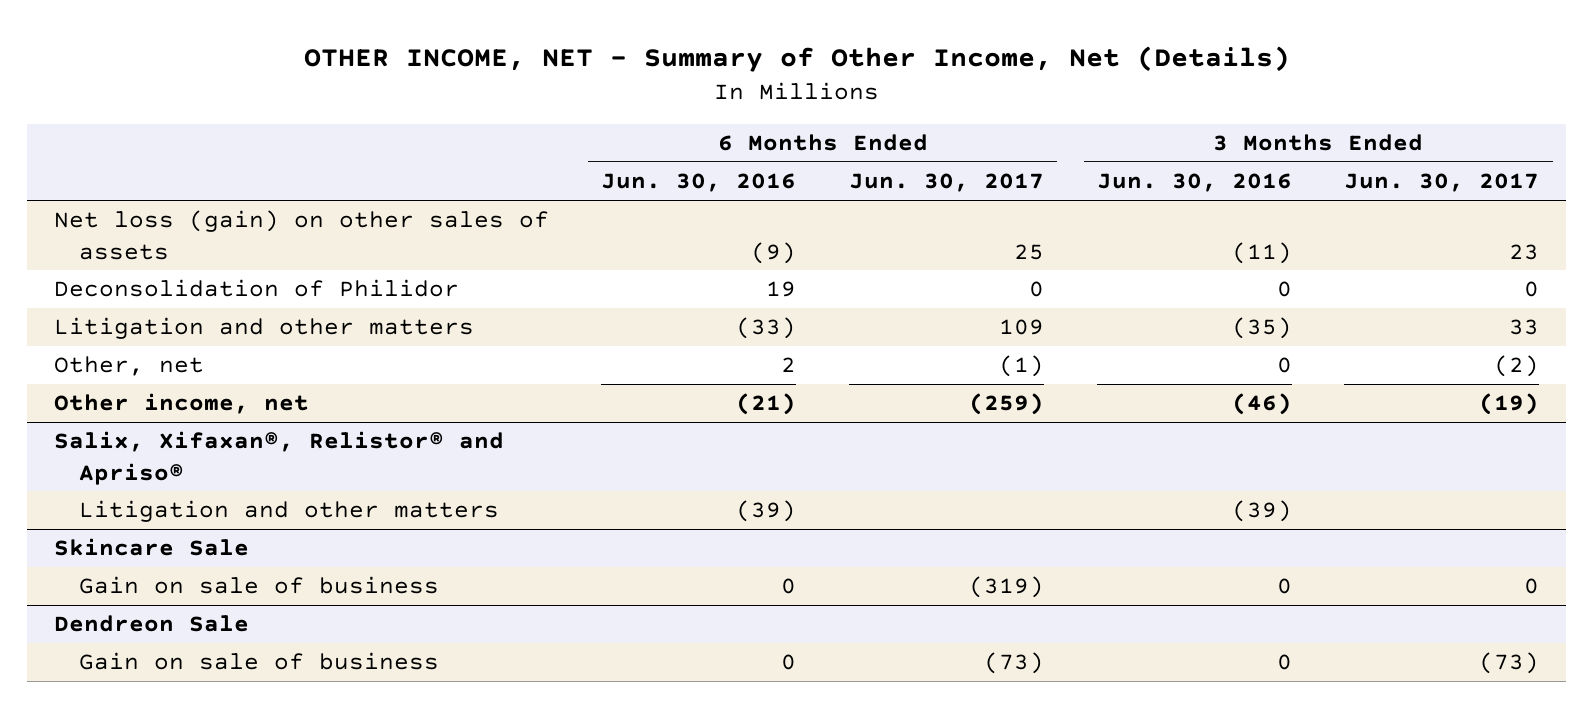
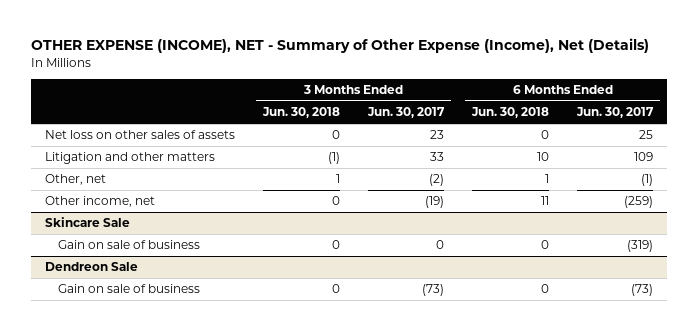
[303,45,1290,72] OTHER INCOME, NET - Summary of Other Income, Net (Details) -> [31,38,650,54] OTHER EXPENSE (INCOME), NET - Summary of Other Expense (Income), Net (Details)
[601,173,797,193] Jun. 30, 2016 -> none
[1096,173,1292,193] Jun. 30, 2016 -> none
none -> [262,107,341,119] Jun. 30, 2018
none -> [471,107,550,119] Jun. 30, 2018
[53,279,459,298] Deconsolidation of Philidor -> none
[53,210,549,260] Net loss (gain) on other sales of assets -> [45,130,236,140] Net loss on other sales of assets
[53,431,504,485] Salix, Xifaxan®, Relistor® and Apriso® -> none
[79,500,500,523] Litigation and other matters -> none

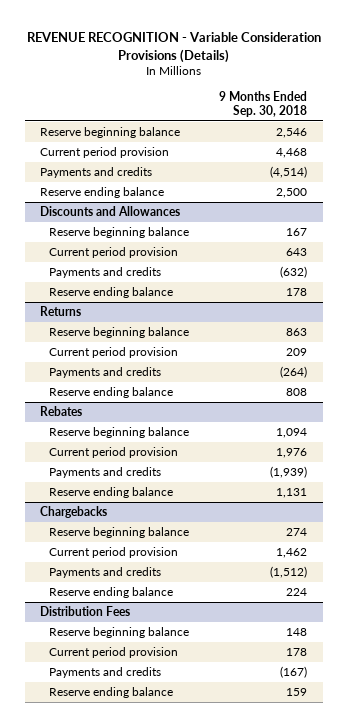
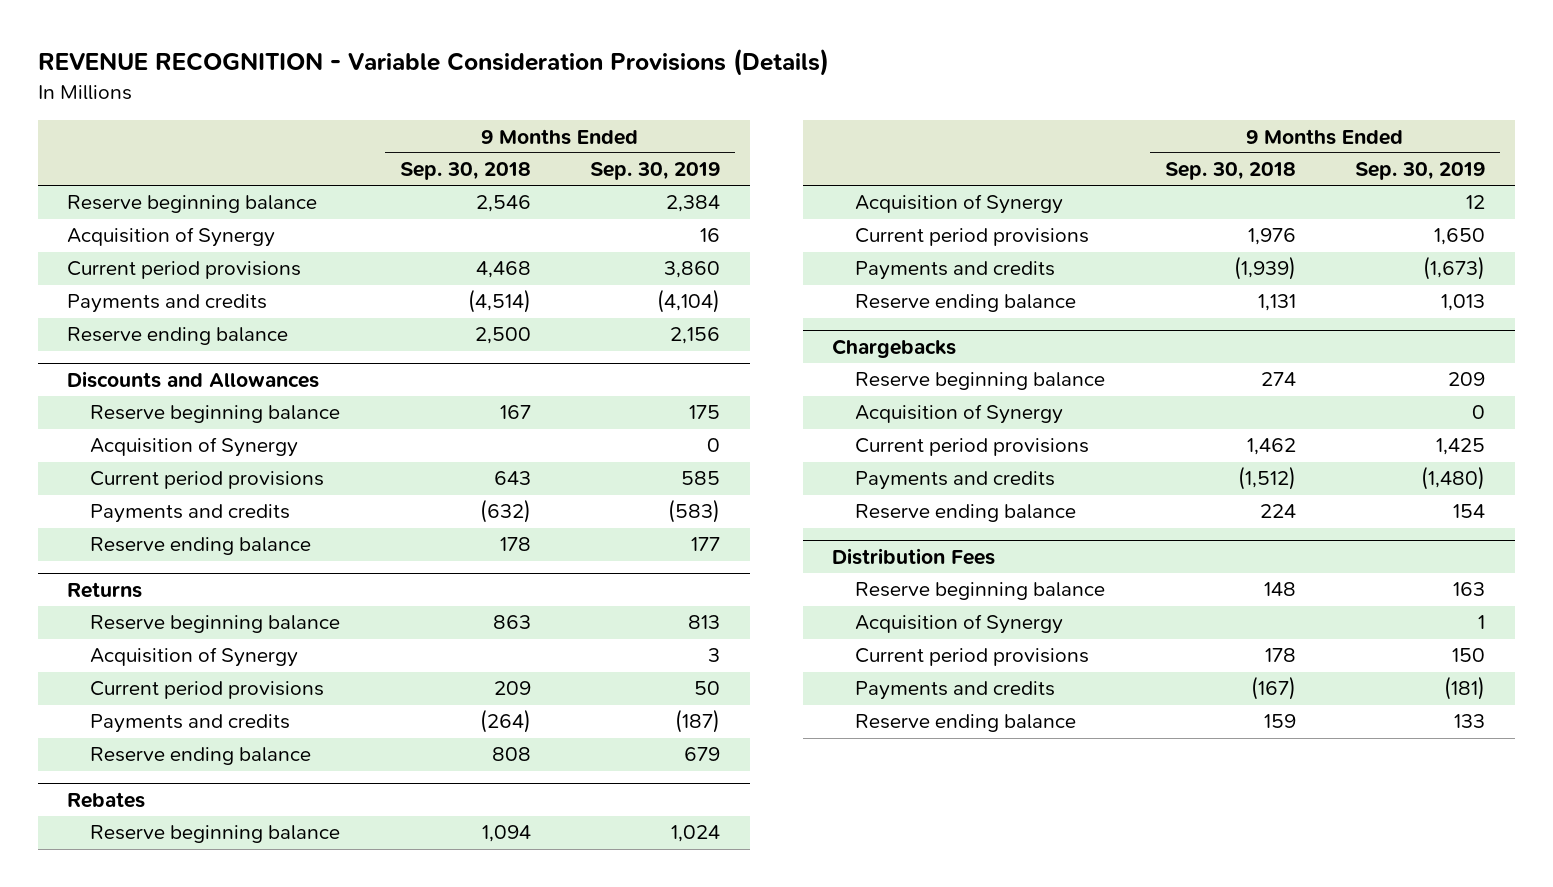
none -> [590,162,721,181] Sep. 30, 2019
none -> [67,227,276,248] Acquisition of Synergy
[39,147,169,159] Current period provision -> [67,261,302,280] Current period provisions
none -> [90,437,299,458] Acquisition of Synergy
[48,247,178,259] Current period provision -> [90,471,325,490] Current period provisions
none -> [90,647,299,668] Acquisition of Synergy
[48,347,178,359] Current period provision -> [90,681,325,700] Current period provisions
none -> [855,194,1064,215] Acquisition of Synergy
[48,447,178,459] Current period provision -> [855,228,1090,247] Current period provisions
none -> [855,404,1064,425] Acquisition of Synergy
[48,547,178,559] Current period provision -> [855,438,1090,457] Current period provisions
none -> [855,614,1064,635] Acquisition of Synergy
[48,647,178,659] Current period provision -> [855,648,1090,667] Current period provisions

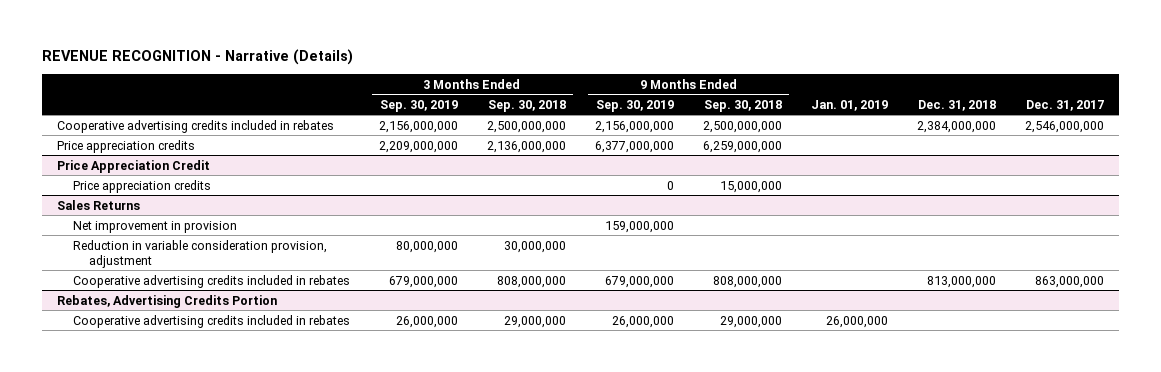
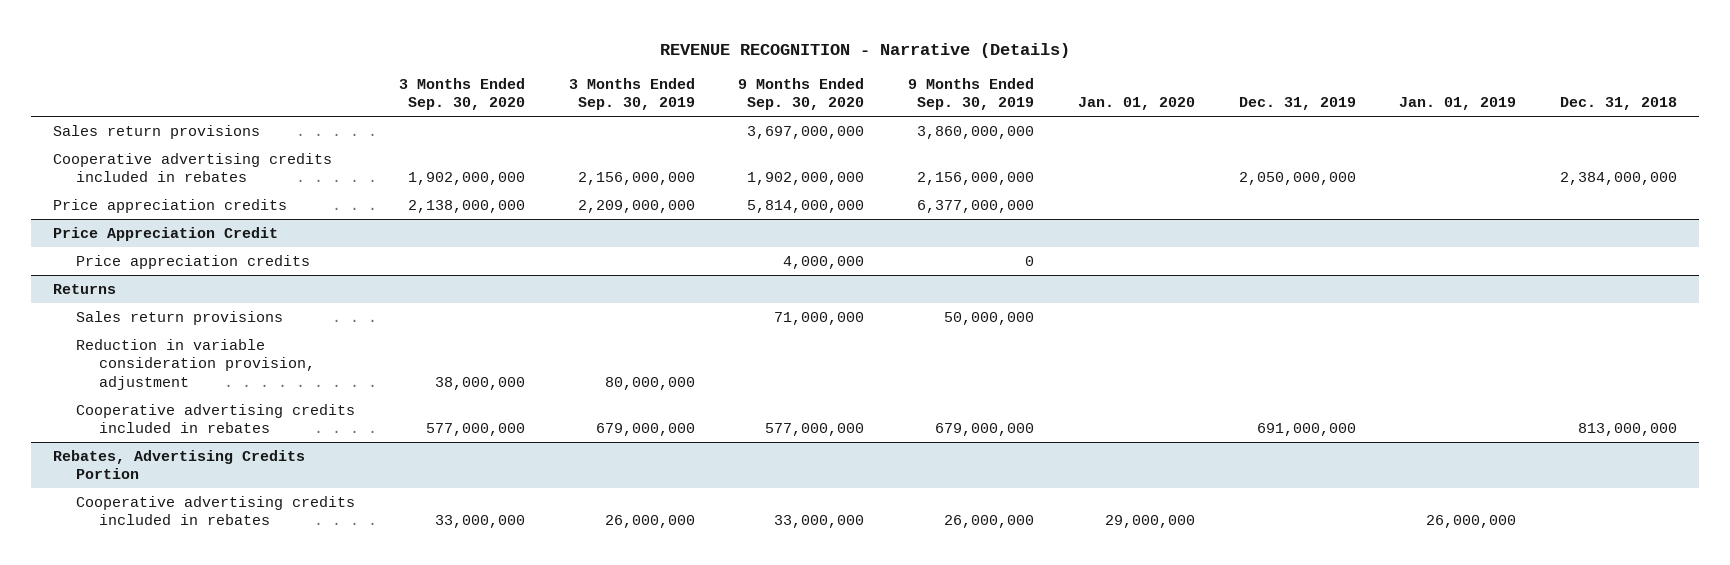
[487,99,566,112] Sep. 30, 2018 -> none
[704,99,783,112] Sep. 30, 2018 -> none
[1026,99,1105,111] Dec. 31, 2017 -> none
none -> [399,77,526,111] 3 Months Ended Sep. 30, 2020
none -> [738,77,865,111] 9 Months Ended Sep. 30, 2020
none -> [1077,97,1195,111] Jan. 01, 2020
none -> [1238,97,1356,111] Dec. 31, 2019
none -> [53,124,261,139] Sales return provisions
[72,220,237,233] Net improvement in provision -> none
[56,199,140,210] Sales Returns -> [53,283,117,294] Returns
none -> [76,310,284,325] Sales return provisions

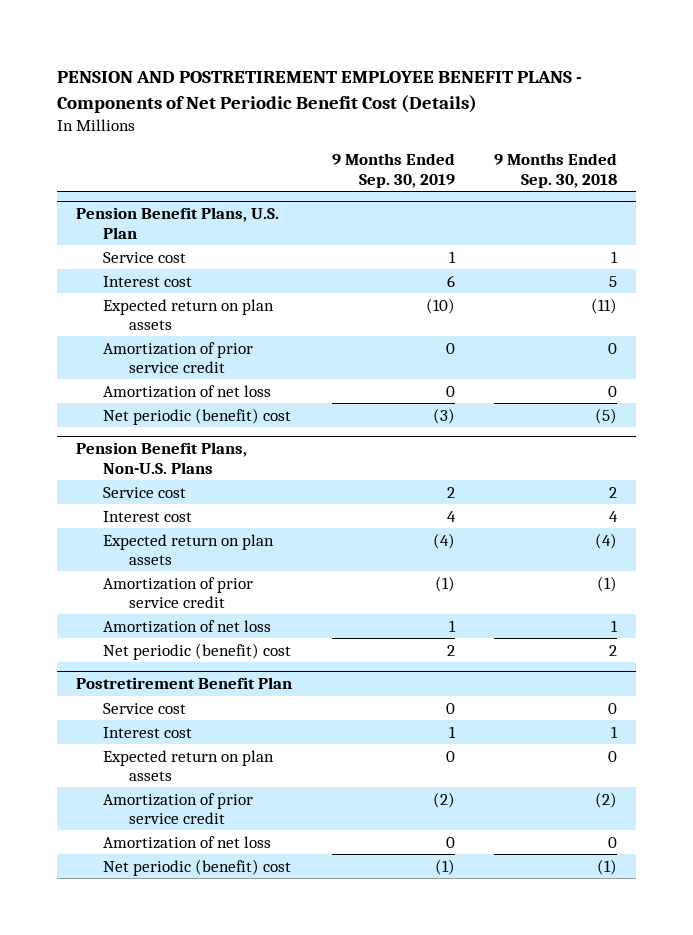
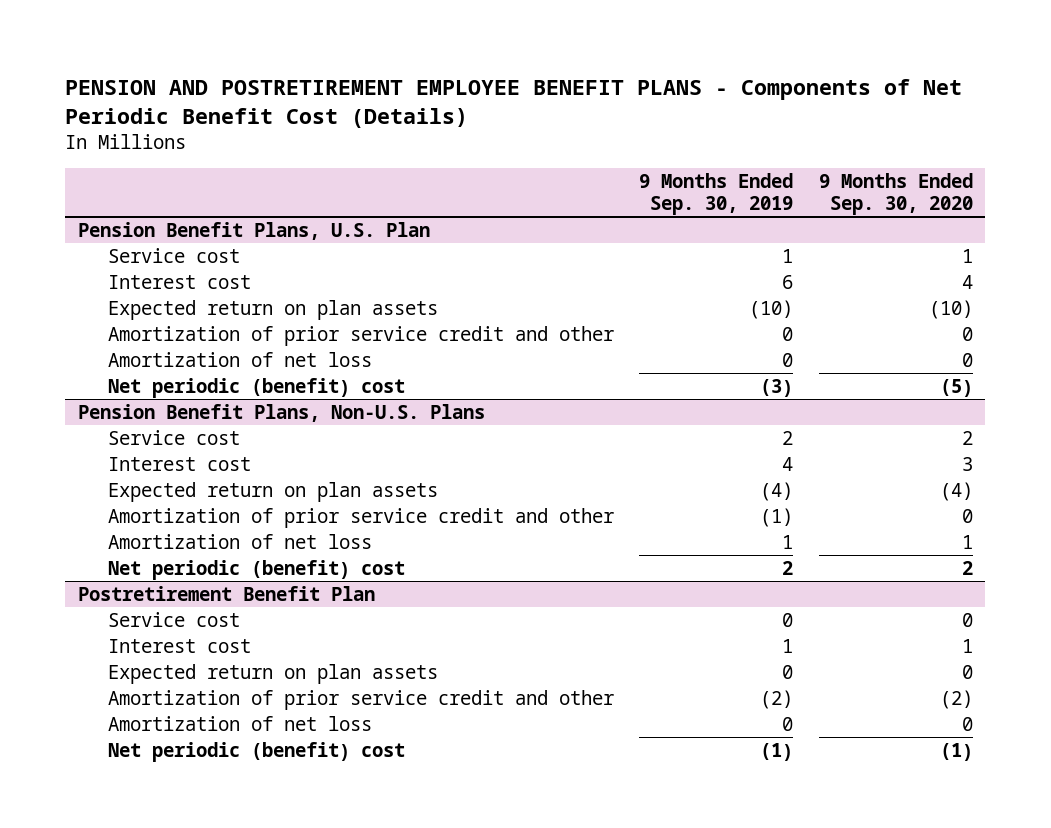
[493,153,617,188] 9 Months Ended Sep. 30, 2018 -> none
none -> [818,172,973,215] 9 Months Ended Sep. 30, 2020
[102,341,253,374] Amortization of prior service credit -> [108,325,615,346] Amortization of prior service credit and other
[102,576,253,609] Amortization of prior service credit -> [108,507,615,528] Amortization of prior service credit and other
[102,792,253,825] Amortization of prior service credit -> [108,689,615,710] Amortization of prior service credit and other

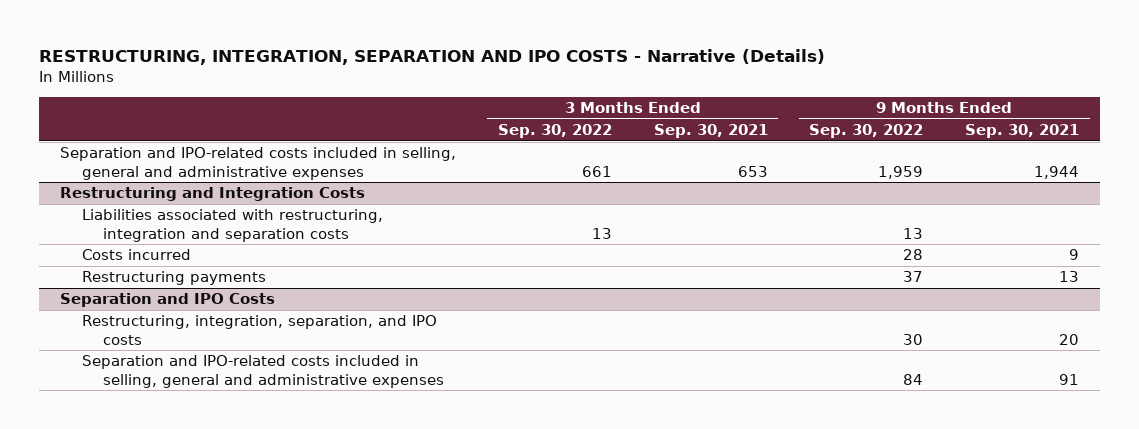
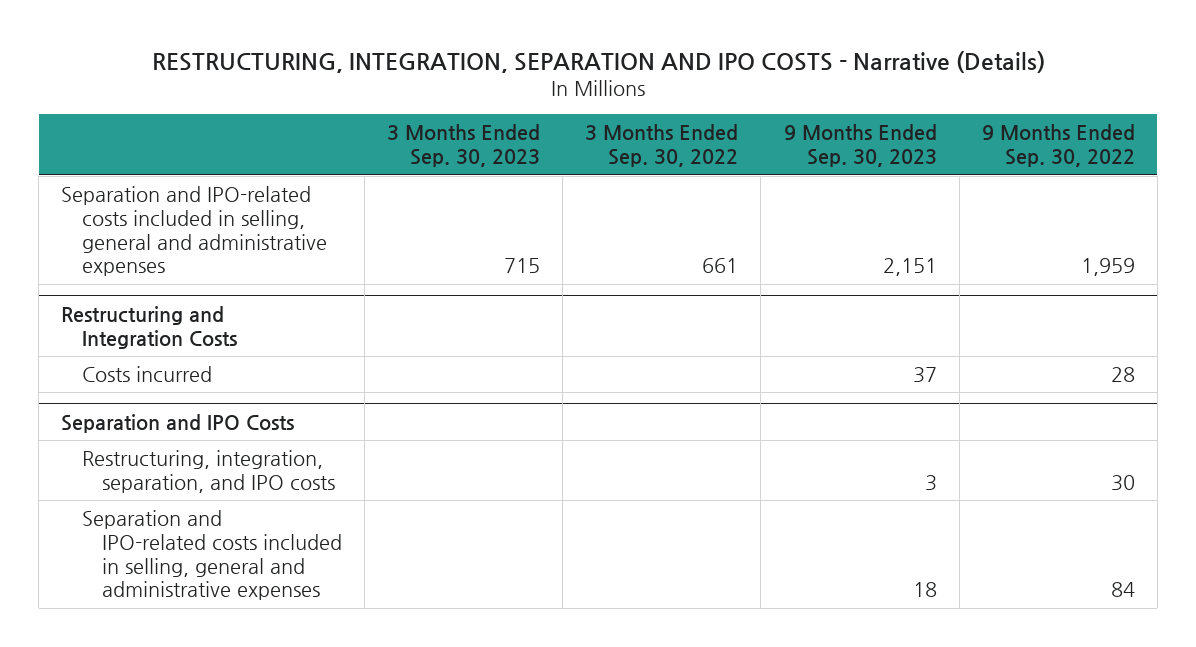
[653,124,768,139] Sep. 30, 2021 -> none
[965,124,1080,139] Sep. 30, 2021 -> none
none -> [387,124,541,168] 3 Months Ended Sep. 30, 2023
none -> [783,124,937,168] 9 Months Ended Sep. 30, 2023
[81,209,383,242] Liabilities associated with restructuring, integration and separation costs -> none
[81,271,266,286] Restructuring payments -> none

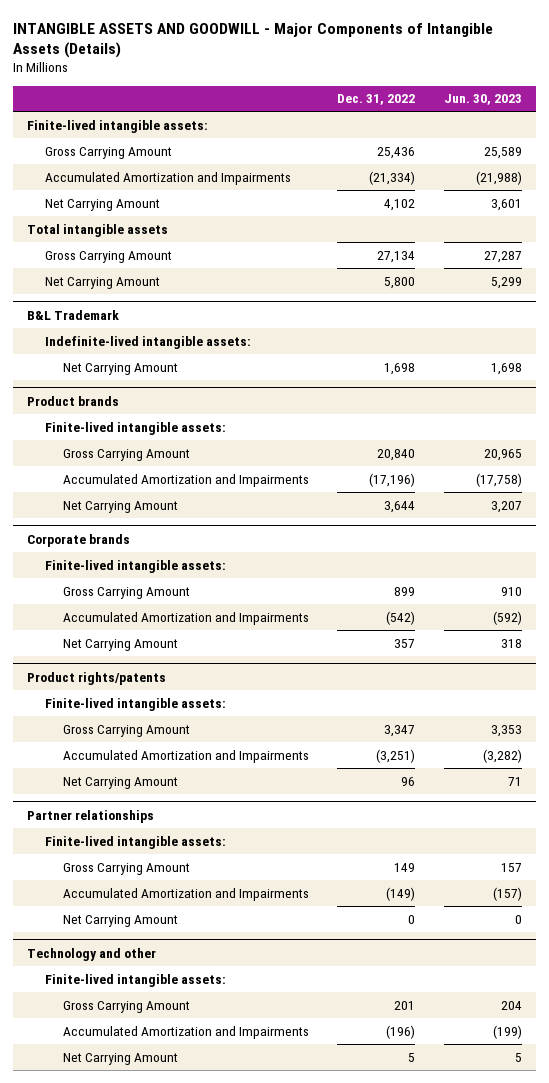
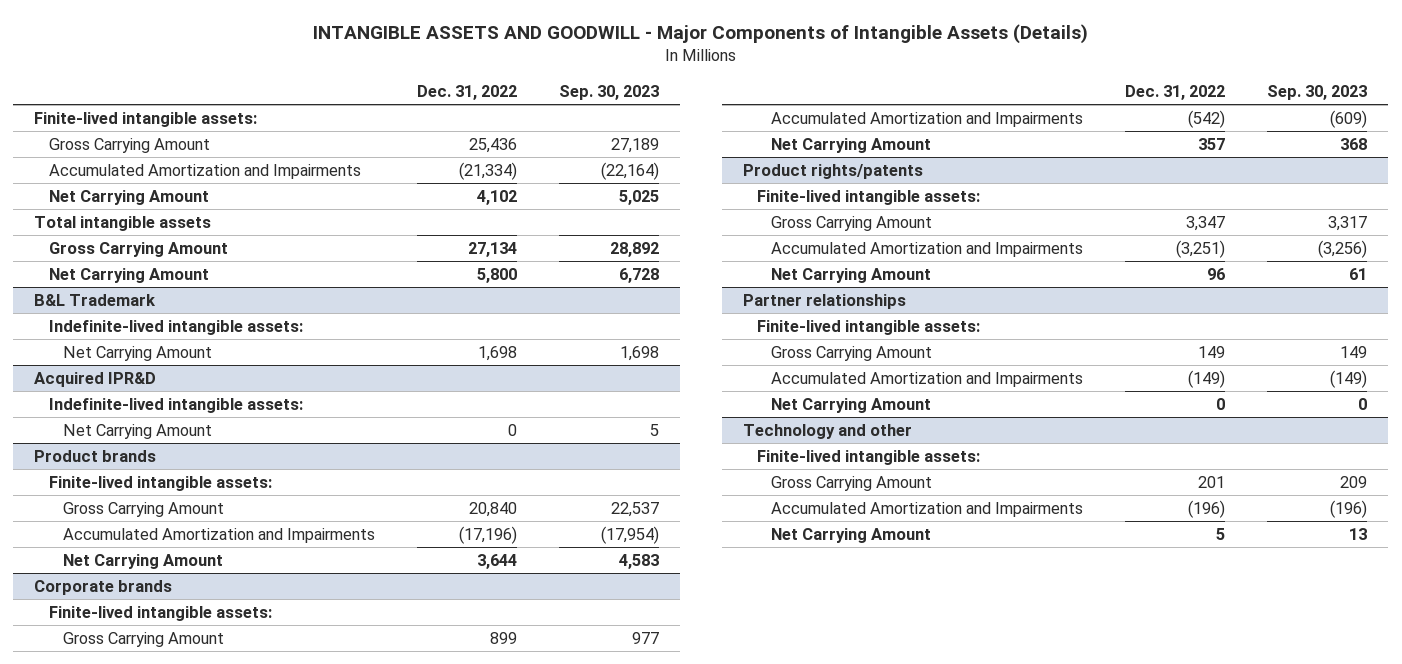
[443,94,522,106] Jun. 30, 2023 -> none
none -> [559,84,660,100] Sep. 30, 2023
none -> [34,371,157,387] Acquired IPR&D
none -> [48,397,303,413] Indefinite-lived intangible assets:
none -> [63,423,213,439] Net Carrying Amount

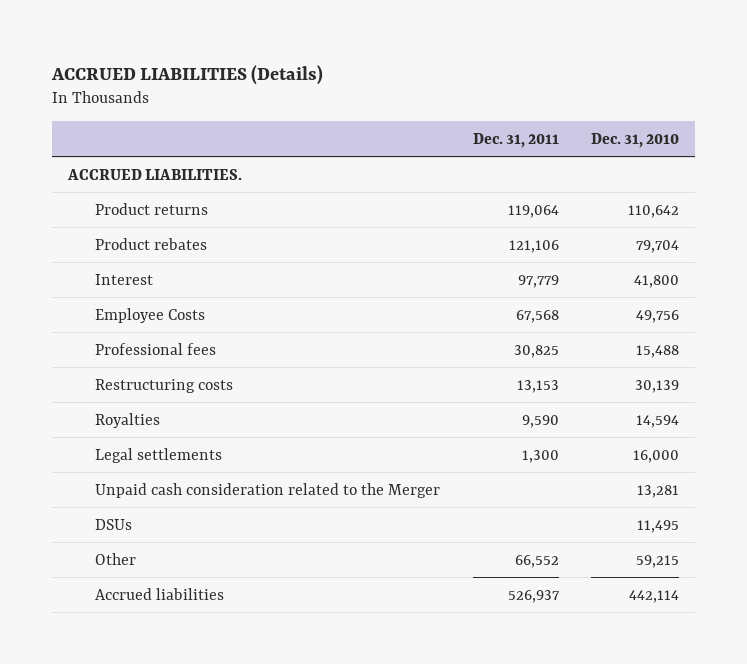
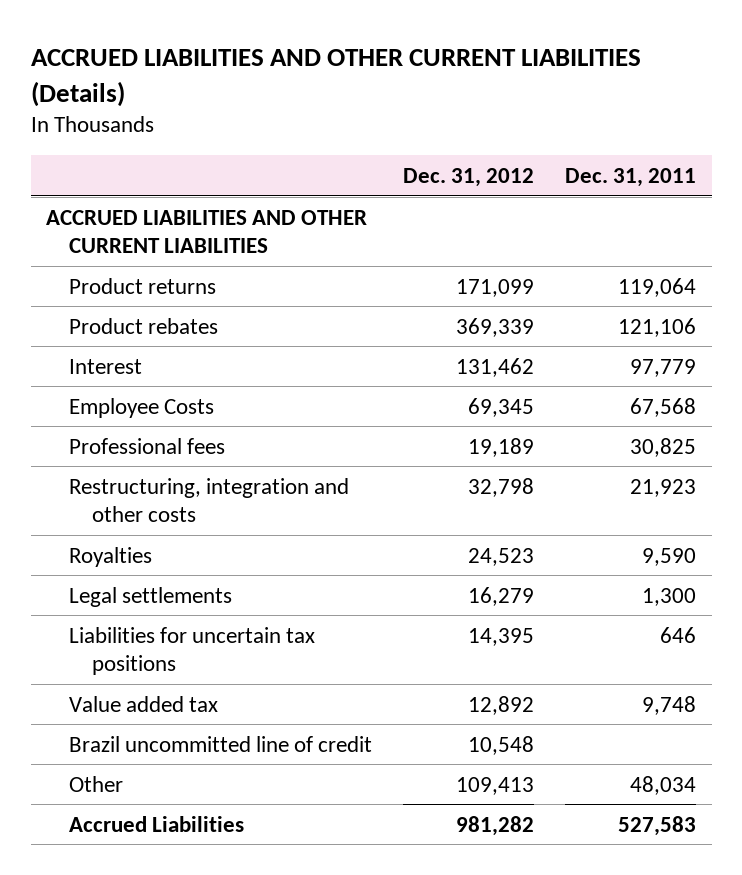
[51,64,324,85] ACCRUED LIABILITIES (Details) -> [30,49,641,107] ACCRUED LIABILITIES AND OTHER CURRENT LIABILITIES (Details)
[590,132,679,148] Dec. 31, 2010 -> none
none -> [403,167,535,187] Dec. 31, 2012
[67,168,243,180] ACCRUED LIABILITIES. -> [46,209,368,254] ACCRUED LIABILITIES AND OTHER CURRENT LIABILITIES
[95,378,234,393] Restructuring costs -> [69,477,350,523] Restructuring, integration and other costs
[516,379,559,393] 13,153 -> [630,478,697,497] 21,923
[95,482,441,498] Unpaid cash consideration related to the Merger -> none
[95,518,133,530] DSUs -> none
none -> [69,626,316,676] Liabilities for uncertain tax positions
none -> [69,695,219,712] Value added tax
none -> [69,735,373,752] Brazil uncommitted line of credit
[514,554,559,568] 66,552 -> [630,775,697,795] 48,034
[95,587,225,600] Accrued liabilities -> [69,815,245,832] Accrued Liabilities
[507,589,560,603] 526,937 -> [618,815,697,836] 527,583

